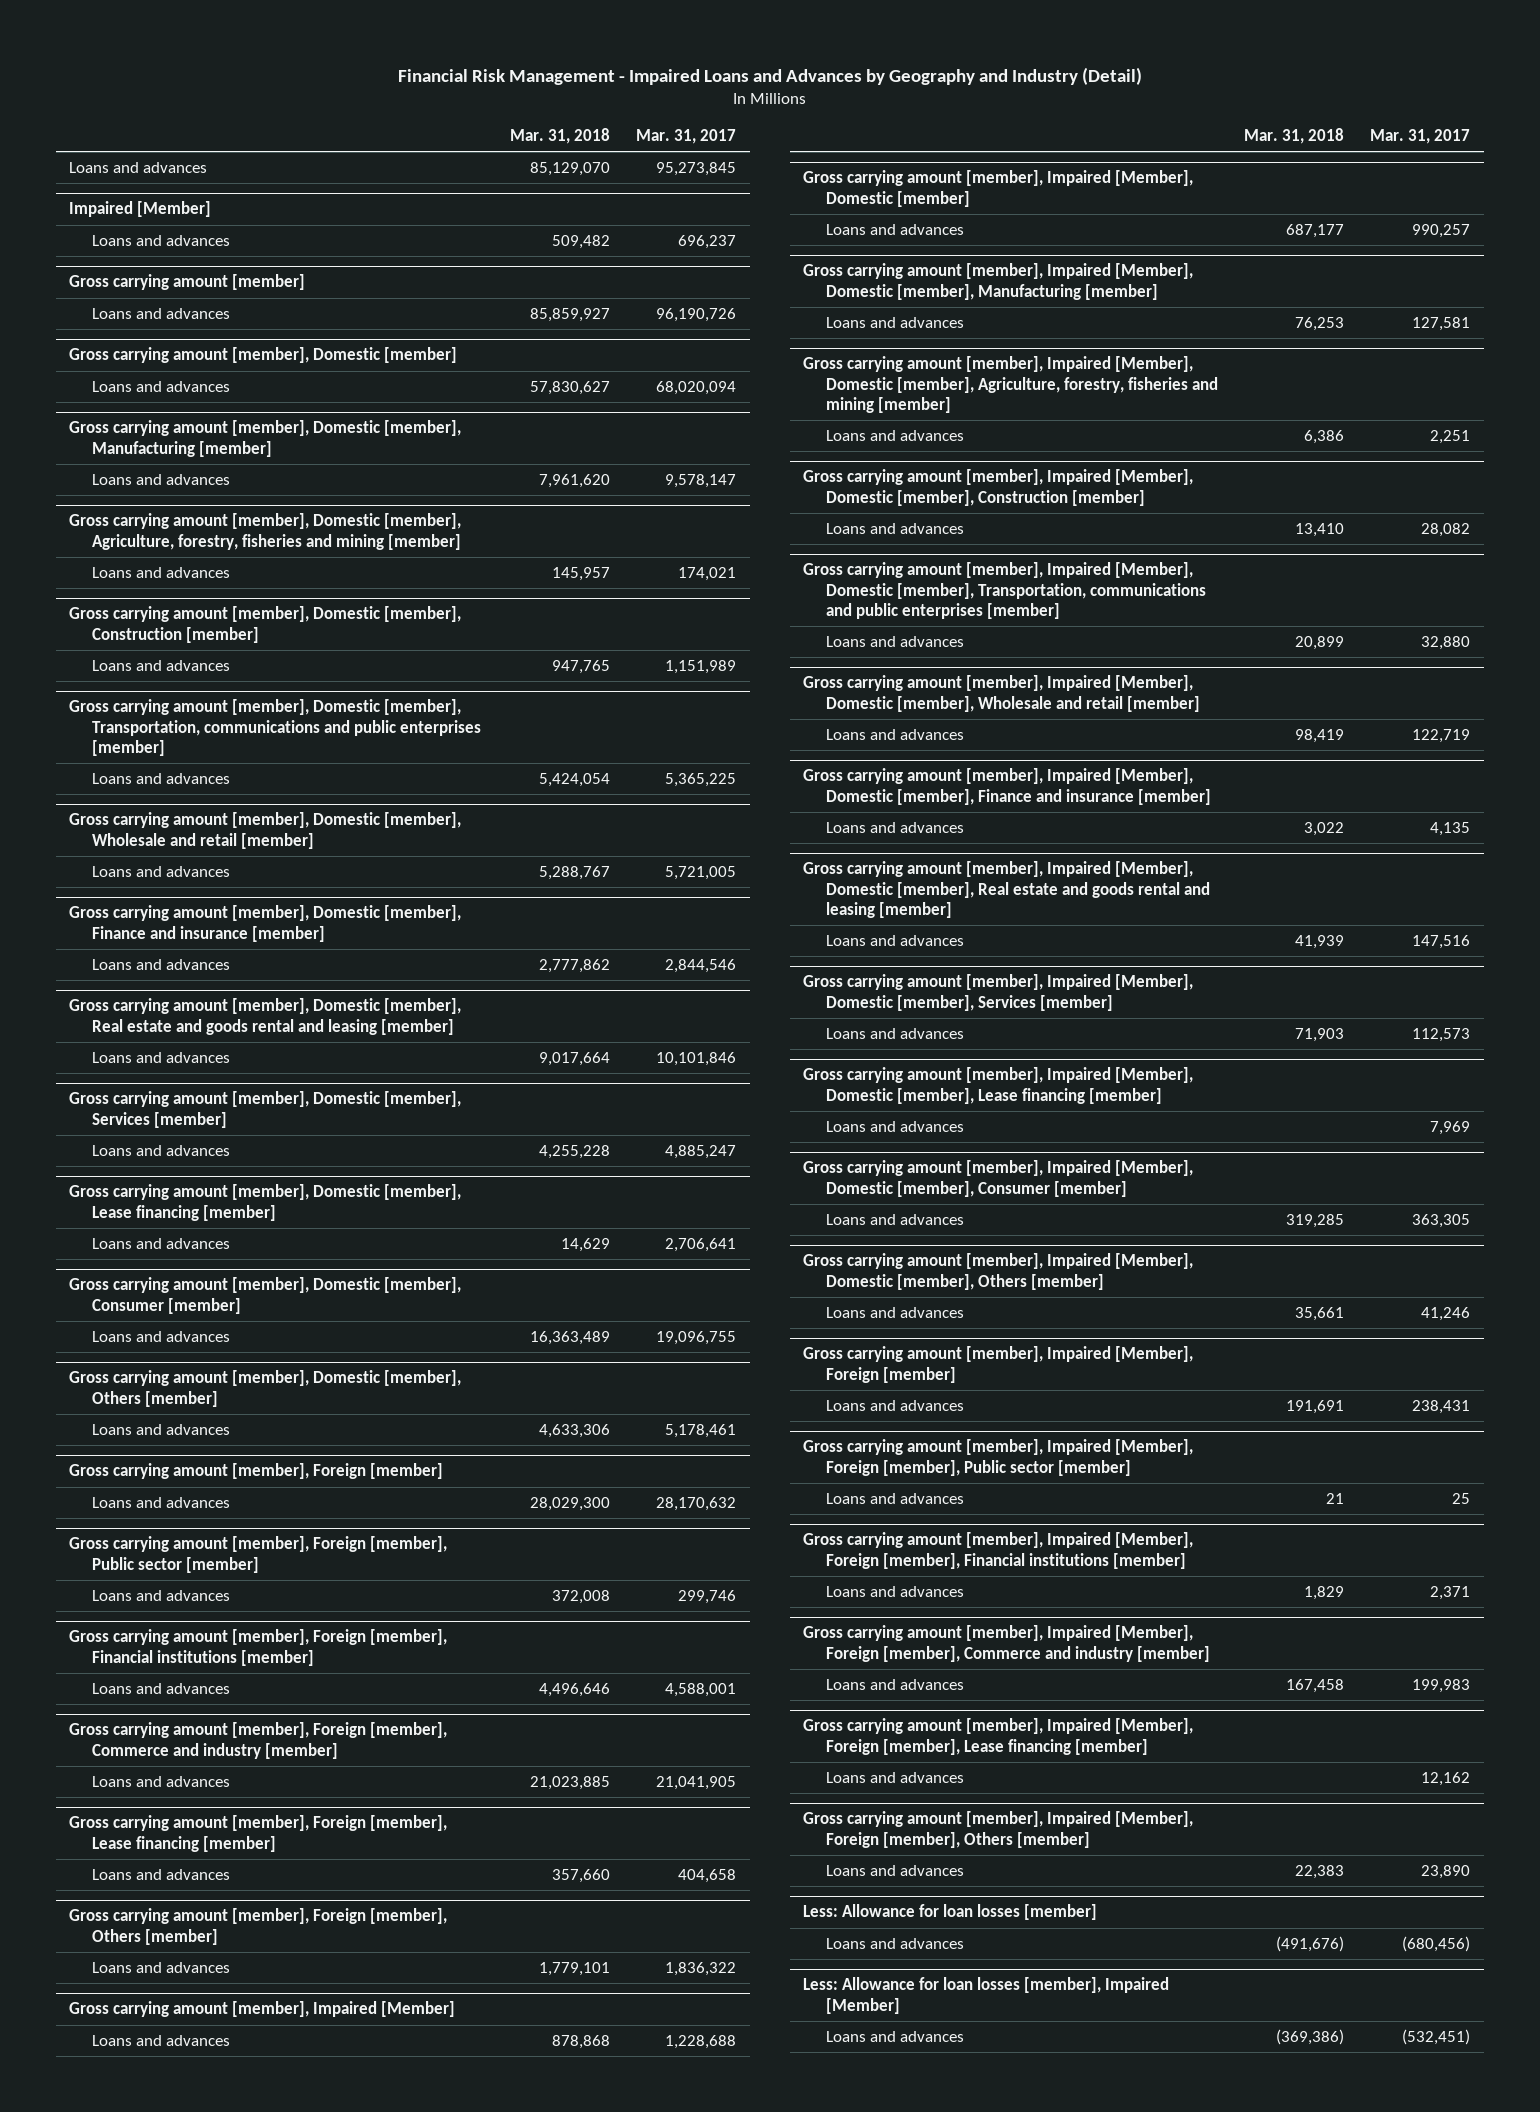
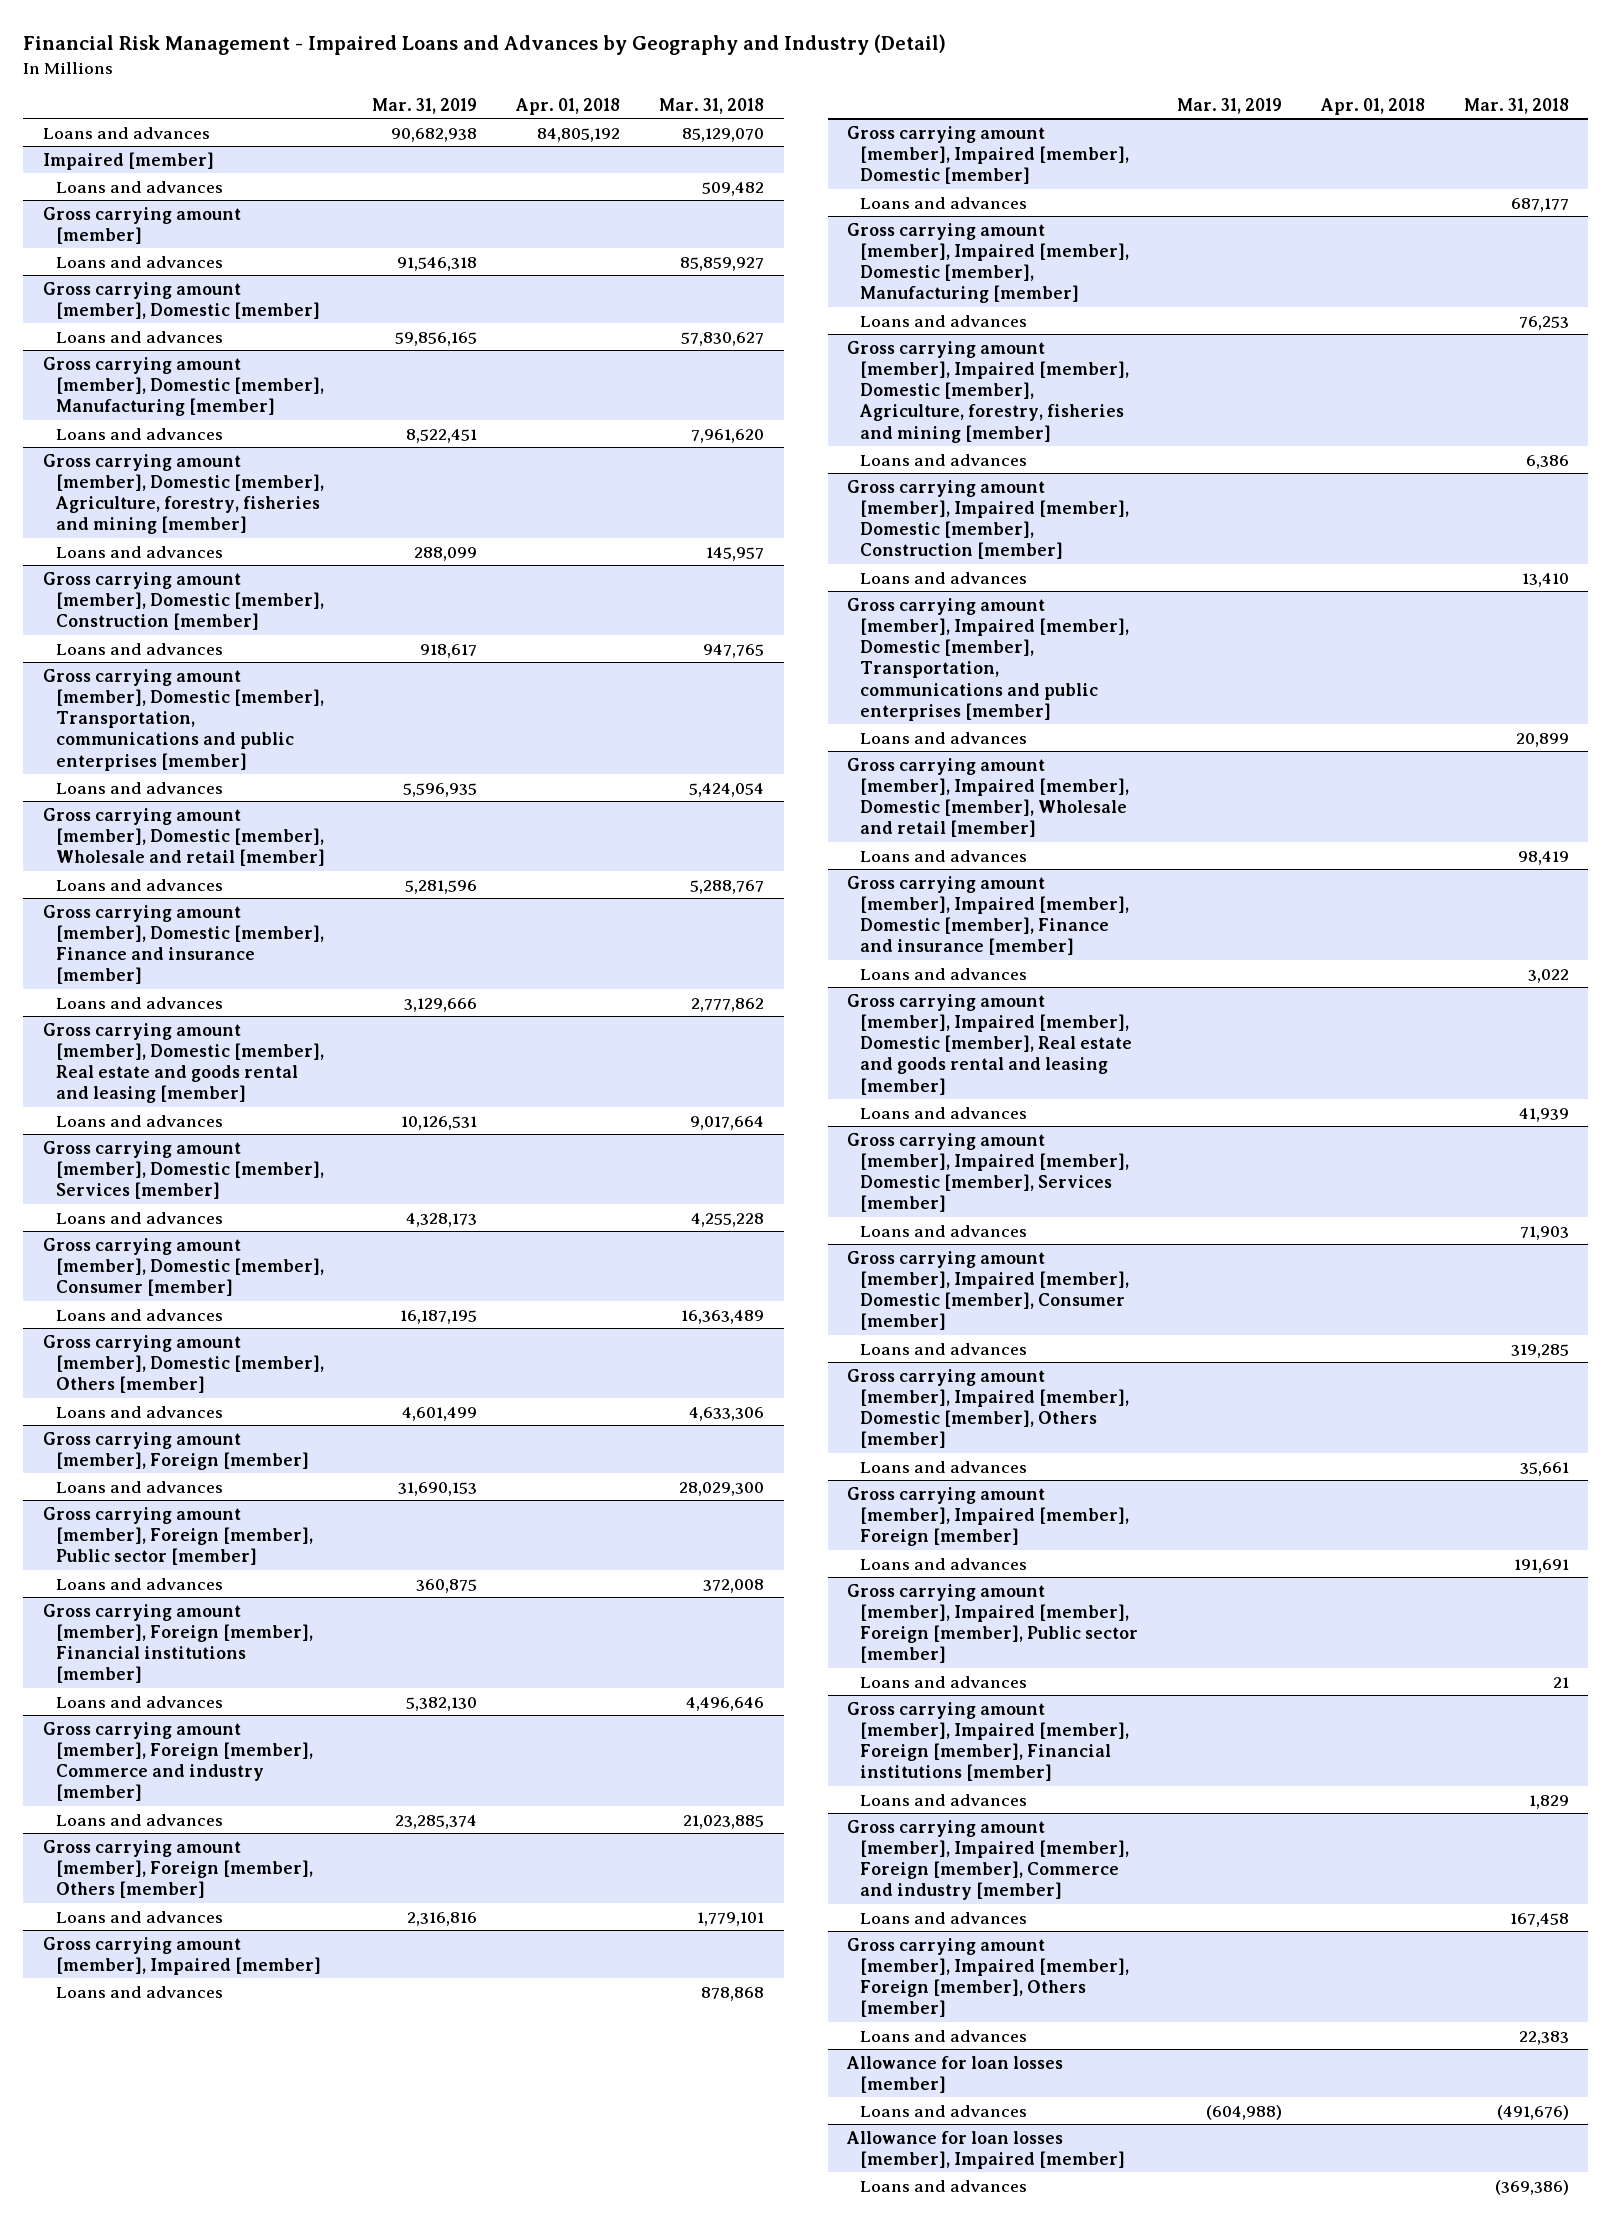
[636,128,737,144] Mar. 31, 2017 -> none
none -> [372,97,478,114] Mar. 31, 2019
none -> [515,97,621,115] Apr. 01, 2018
[69,201,212,218] Impaired [Member] -> [42,151,214,170] Impaired [member]
[69,1184,462,1221] Gross carrying amount [member], Domestic [member], Lease financing [member] -> none
[91,1237,230,1249] Loans and advances -> none
[69,1815,448,1852] Gross carrying amount [member], Foreign [member], Lease financing [member] -> none
[91,1868,230,1880] Loans and advances -> none
[69,2001,456,2018] Gross carrying amount [member], Impaired [Member] -> [42,1936,321,1975] Gross carrying amount [member], Impaired [member]
[803,170,1194,207] Gross carrying amount [member], Impaired [Member], Domestic [member] -> [847,125,1130,185] Gross carrying amount [member], Impaired [member], Domestic [member]
[803,263,1194,300] Gross carrying amount [member], Impaired [Member], Domestic [member], Manufacturing [member] -> [847,222,1130,304] Gross carrying amount [member], Impaired [member], Domestic [member], Manufacturing [member]
[803,356,1218,414] Gross carrying amount [member], Impaired [Member], Domestic [member], Agriculture, forestry, fisheries and mining [member] -> [847,340,1130,443] Gross carrying amount [member], Impaired [member], Domestic [member], Agriculture, forestry, fisheries and mining [member]
[803,469,1194,506] Gross carrying amount [member], Impaired [Member], Domestic [member], Construction [member] -> [847,479,1130,560] Gross carrying amount [member], Impaired [member], Domestic [member], Construction [member]
[803,562,1206,620] Gross carrying amount [member], Impaired [Member], Domestic [member], Transportation, communications and public enterprises [member] -> [847,597,1130,721] Gross carrying amount [member], Impaired [member], Domestic [member], Transportation, communications and public enterprises [member]
[803,675,1200,712] Gross carrying amount [member], Impaired [Member], Domestic [member], Wholesale and retail [member] -> [847,757,1130,838] Gross carrying amount [member], Impaired [member], Domestic [member], Wholesale and retail [member]
[803,768,1211,805] Gross carrying amount [member], Impaired [Member], Domestic [member], Finance and insurance [member] -> [847,875,1130,956] Gross carrying amount [member], Impaired [member], Domestic [member], Finance and insurance [member]
[803,861,1210,919] Gross carrying amount [member], Impaired [Member], Domestic [member], Real estate and goods rental and leasing [member] -> [847,993,1133,1095] Gross carrying amount [member], Impaired [member], Domestic [member], Real estate and goods rental and leasing [member]
[803,974,1194,1011] Gross carrying amount [member], Impaired [Member], Domestic [member], Services [member] -> [847,1132,1130,1213] Gross carrying amount [member], Impaired [member], Domestic [member], Services [member]
[803,1067,1194,1104] Gross carrying amount [member], Impaired [Member], Domestic [member], Lease financing [member] -> none
[825,1120,964,1132] Loans and advances -> none
[803,1160,1194,1197] Gross carrying amount [member], Impaired [Member], Domestic [member], Consumer [member] -> [847,1250,1130,1331] Gross carrying amount [member], Impaired [member], Domestic [member], Consumer [member]
[803,1253,1194,1290] Gross carrying amount [member], Impaired [Member], Domestic [member], Others [member] -> [847,1368,1130,1449] Gross carrying amount [member], Impaired [member], Domestic [member], Others [member]
[803,1346,1194,1383] Gross carrying amount [member], Impaired [Member], Foreign [member] -> [847,1486,1130,1547] Gross carrying amount [member], Impaired [member], Foreign [member]
[803,1439,1194,1476] Gross carrying amount [member], Impaired [Member], Foreign [member], Public sector [member] -> [847,1583,1139,1664] Gross carrying amount [member], Impaired [member], Foreign [member], Public sector [member]
[803,1532,1194,1569] Gross carrying amount [member], Impaired [Member], Foreign [member], Financial institutions [member] -> [847,1701,1130,1782] Gross carrying amount [member], Impaired [member], Foreign [member], Financial institutions [member]
[803,1625,1210,1662] Gross carrying amount [member], Impaired [Member], Foreign [member], Commerce and industry [member] -> [847,1819,1130,1901] Gross carrying amount [member], Impaired [member], Foreign [member], Commerce and industry [member]
[803,1718,1194,1755] Gross carrying amount [member], Impaired [Member], Foreign [member], Lease financing [member] -> none
[825,1771,964,1783] Loans and advances -> none
[803,1811,1194,1848] Gross carrying amount [member], Impaired [Member], Foreign [member], Others [member] -> [847,1937,1130,2018] Gross carrying amount [member], Impaired [member], Foreign [member], Others [member]
[803,1904,1098,1921] Less: Allowance for loan losses [member] -> [846,2055,1064,2093] Allowance for loan losses [member]
[803,1977,1170,2014] Less: Allowance for loan losses [member], Impaired [Member] -> [846,2130,1126,2169] Allowance for loan losses [member], Impaired [member]

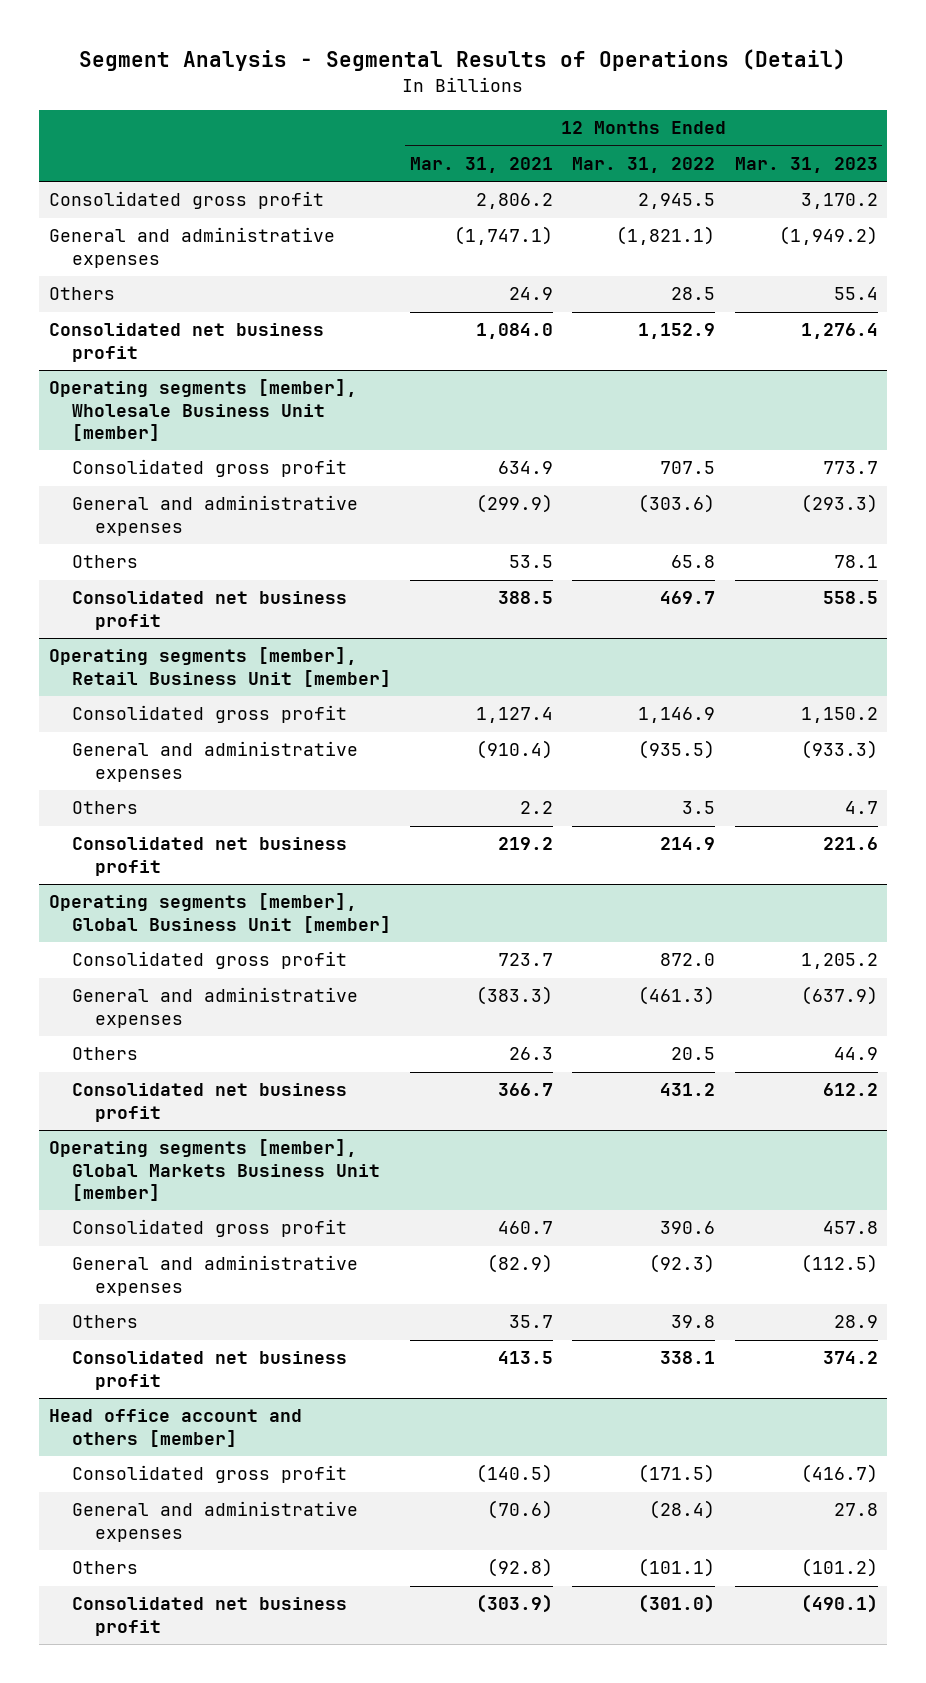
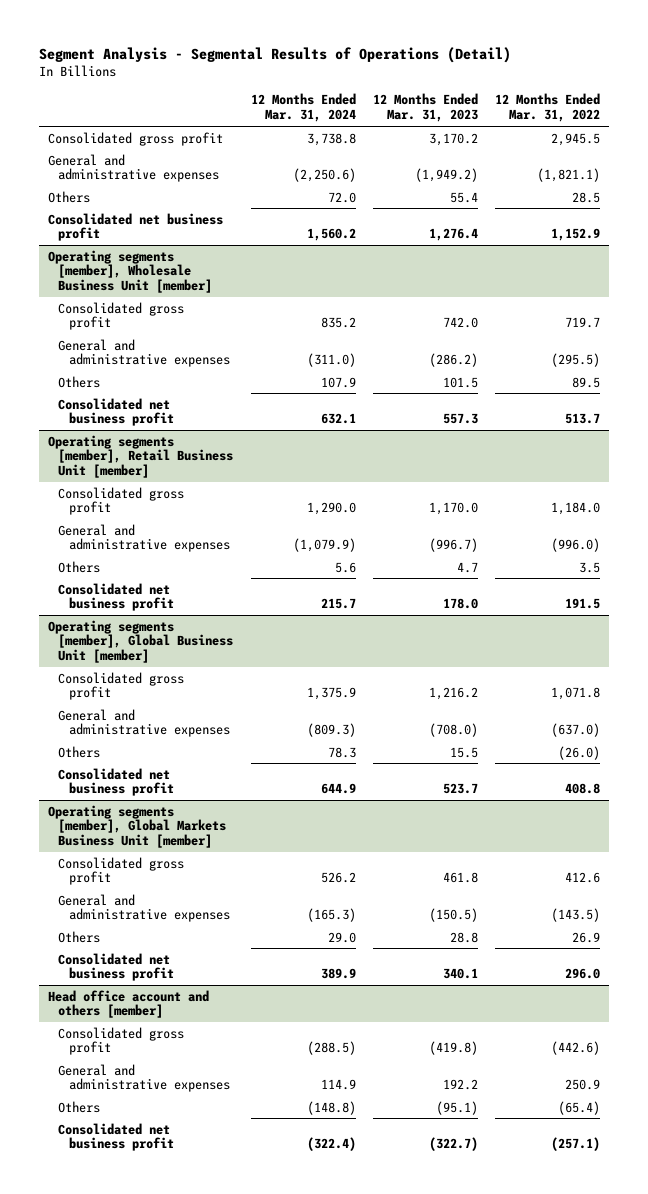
[410,157,554,174] Mar. 31, 2021 -> none
none -> [250,93,356,123] 12 Months Ended Mar. 31, 2024
[660,461,716,475] 707.5 -> [565,317,601,329] 719.7
[822,461,878,475] 773.7 -> [442,317,478,329] 742.0
[638,494,716,514] (303.6) -> [551,353,601,368] (295.5)
[800,494,878,514] (293.3) -> [428,353,478,368] (286.2)
[671,555,716,569] 65.8 -> [572,376,601,388] 89.5
[833,555,878,569] 78.1 -> [442,376,478,388] 101.5
[660,591,716,605] 469.7 -> [565,413,601,425] 513.7
[822,591,878,605] 558.5 -> [442,413,478,425] 557.3
[638,707,716,724] 1,146.9 -> [551,502,601,516] 1,184.0
[800,707,878,724] 1,150.2 -> [428,502,478,516] 1,170.0
[638,740,716,760] (935.5) -> [551,538,601,553] (996.0)
[800,740,878,760] (933.3) -> [428,538,478,553] (996.7)
[660,837,716,851] 214.9 -> [565,598,601,610] 191.5
[822,837,878,851] 221.6 -> [442,598,478,610] 178.0
[660,953,716,967] 872.0 -> [551,687,601,701] 1,071.8
[800,953,878,970] 1,205.2 -> [428,687,478,701] 1,216.2
[638,986,716,1006] (461.3) -> [551,723,601,738] (637.0)
[800,986,878,1006] (637.9) -> [428,723,478,738] (708.0)
[671,1047,716,1061] 20.5 -> [558,745,601,760] (26.0)
[833,1047,878,1061] 44.9 -> [449,746,478,758] 15.5
[660,1083,716,1097] 431.2 -> [565,783,601,795] 408.8
[822,1083,878,1097] 612.2 -> [442,783,478,795] 523.7
[660,1221,716,1235] 390.6 -> [565,872,601,884] 412.6
[822,1221,878,1235] 457.8 -> [442,872,478,884] 461.8
[649,1254,716,1274] (92.3) -> [551,908,601,923] (143.5)
[800,1254,878,1274] (112.5) -> [428,908,478,923] (150.5)
[671,1315,716,1329] 39.8 -> [572,931,601,943] 26.9
[833,1315,878,1329] 28.9 -> [449,931,478,943] 28.8
[660,1351,716,1365] 338.1 -> [565,968,601,980] 296.0
[822,1351,878,1365] 374.2 -> [442,968,478,980] 340.1
[638,1464,716,1484] (171.5) -> [551,1041,601,1056] (442.6)
[800,1464,878,1484] (416.7) -> [428,1041,478,1056] (419.8)
[649,1500,716,1520] (28.4) -> [565,1079,601,1091] 250.9
[833,1503,878,1517] 27.8 -> [442,1079,478,1091] 192.2
[638,1558,716,1578] (101.1) -> [558,1100,601,1115] (65.4)
[800,1558,878,1578] (101.2) -> [435,1100,478,1115] (95.1)
[638,1594,716,1614] (301.0) -> [551,1137,601,1152] (257.1)
[800,1594,878,1614] (490.1) -> [428,1137,478,1152] (322.7)

